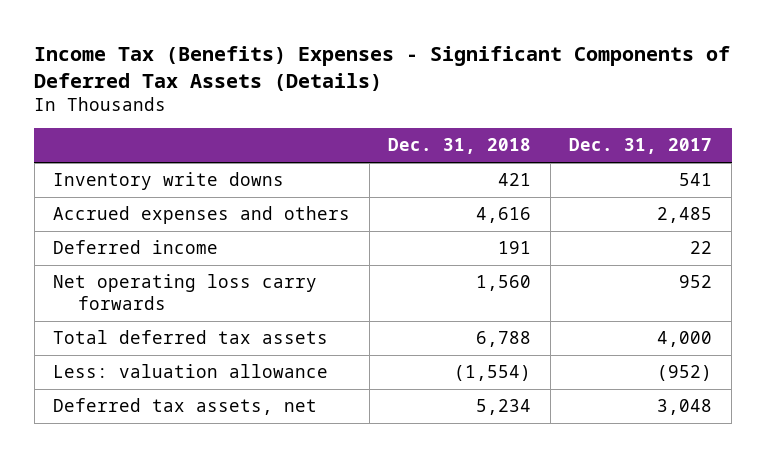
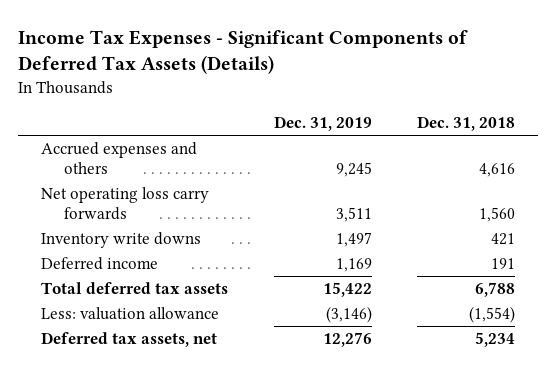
[34,45,731,91] Income Tax (Benefits) Expenses - Significant Components of Deferred Tax Assets (Details) -> [18,30,469,75] Income Tax Expenses - Significant Components of Deferred Tax Assets (Details)
[569,138,713,155] Dec. 31, 2017 -> none
none -> [273,116,372,132] Dec. 31, 2019
[53,172,285,191] Inventory write downs -> [40,232,201,249] Inventory write downs
[53,240,219,255] Deferred income -> [40,257,158,271] Deferred income

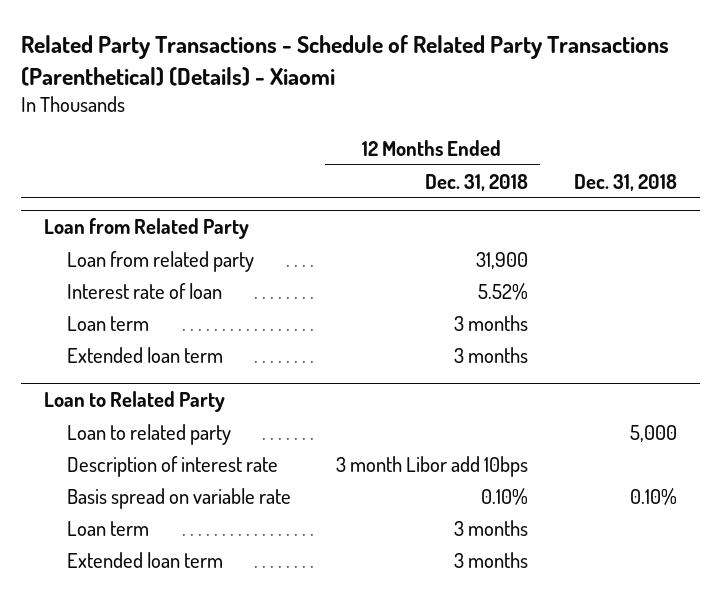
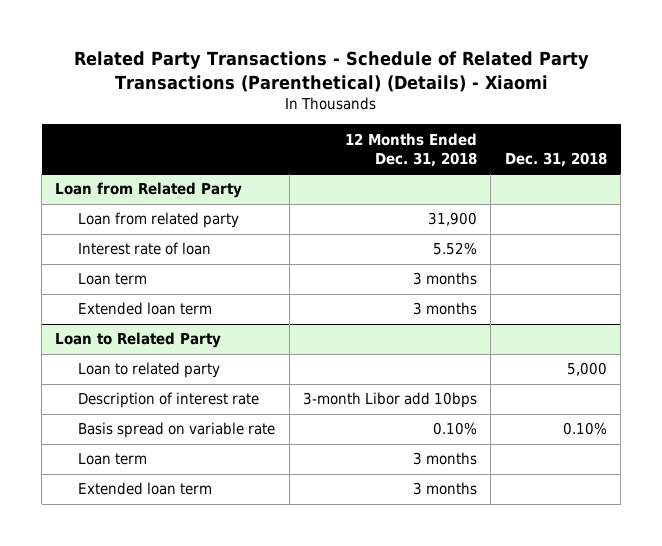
[336,455,529,477] 3 month Libor add 10bps -> [303,392,478,409] 3-month Libor add 10bps

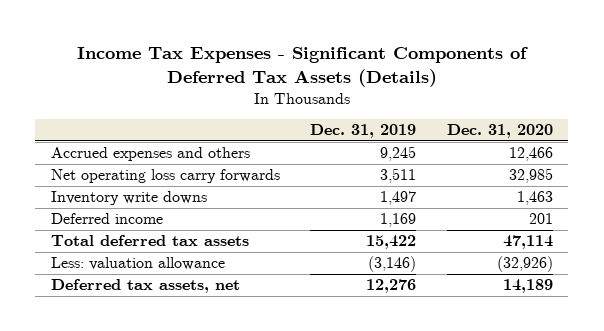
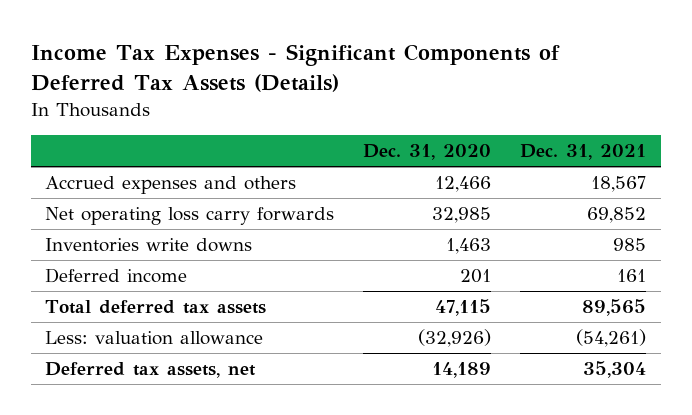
[310,123,417,138] Dec. 31, 2019 -> none
none -> [520,144,647,161] Dec. 31, 2021
[50,191,207,206] Inventory write downs -> [45,238,253,253] Inventories write downs
[503,235,554,250] 47,114 -> [435,299,492,317] 47,115

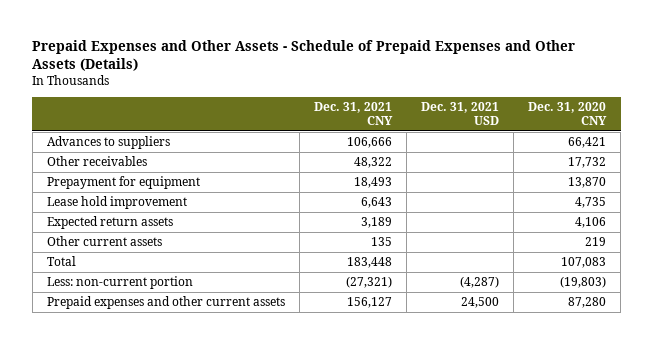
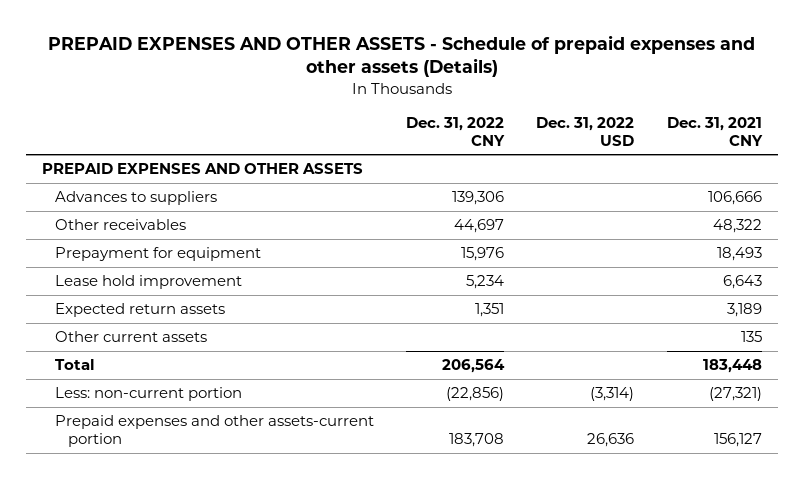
[32,39,576,72] Prepaid Expenses and Other Assets - Schedule of Prepaid Expenses and Other Assets (Details) -> [47,34,755,78] PREPAID EXPENSES AND OTHER ASSETS - Schedule of prepaid expenses and other assets (Details)
[421,102,500,126] Dec. 31, 2021 USD -> none
[528,102,608,126] Dec. 31, 2020 CNY -> none
none -> [406,117,506,146] Dec. 31, 2022 CNY
none -> [536,117,635,146] Dec. 31, 2022 USD
none -> [42,163,364,175] PREPAID EXPENSES AND OTHER ASSETS
[46,296,285,310] Prepaid expenses and other current assets -> [55,415,375,447] Prepaid expenses and other assets-current portion

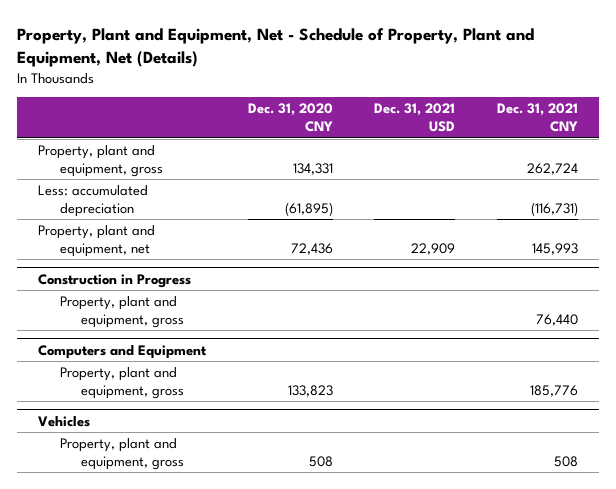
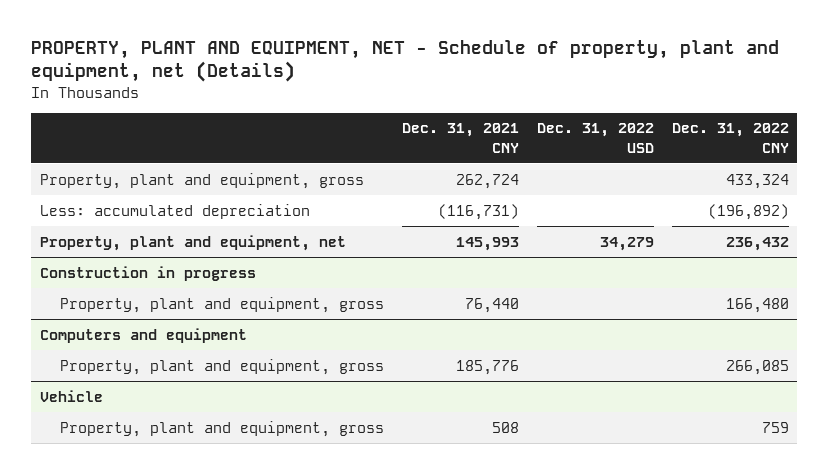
[17,27,535,67] Property, Plant and Equipment, Net - Schedule of Property, Plant and Equipment, Net (Details) -> [30,40,779,83] PROPERTY, PLANT AND EQUIPMENT, NET - Schedule of property, plant and equipment, net (Details)
[247,103,333,133] Dec. 31, 2020 CNY -> none
[374,103,456,133] Dec. 31, 2021 USD -> none
none -> [536,123,654,153] Dec. 31, 2022 USD
none -> [671,123,789,153] Dec. 31, 2022 CNY
[38,274,192,289] Construction in Progress -> [39,265,256,281] Construction in progress
[38,345,208,360] Computers and Equipment -> [39,327,247,343] Computers and equipment
[38,416,91,428] Vehicles -> [39,389,103,402] Vehicle

